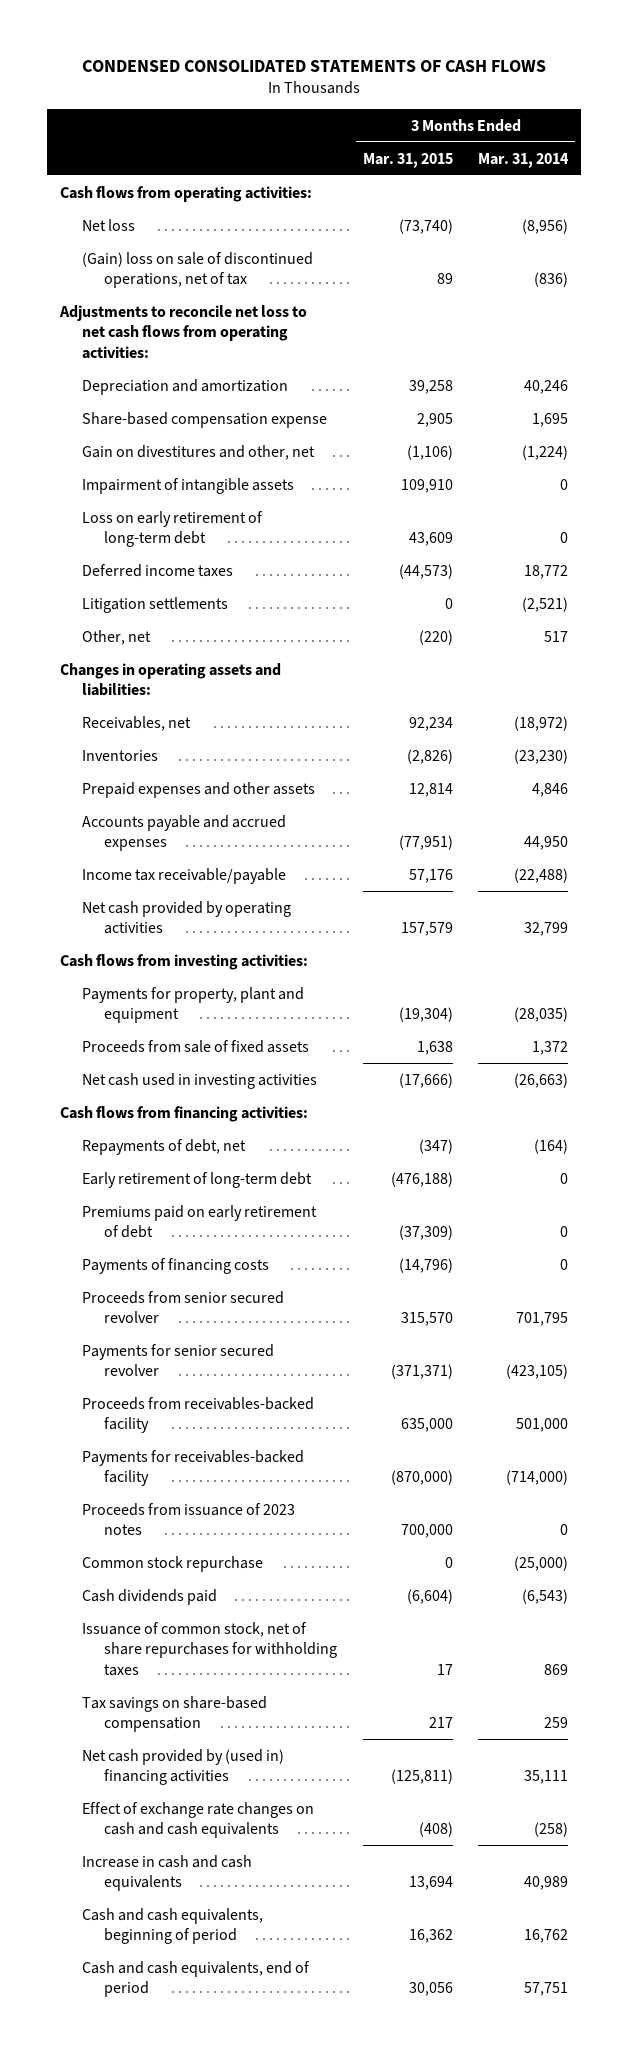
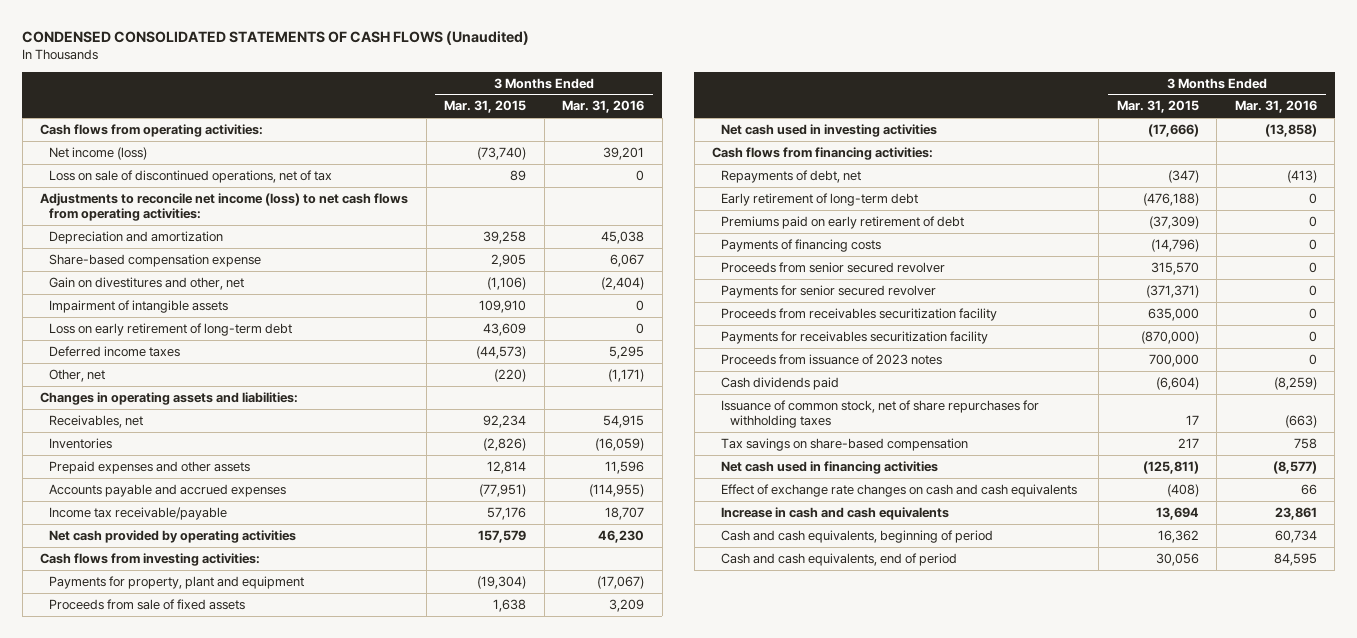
[82,59,547,72] CONDENSED CONSOLIDATED STATEMENTS OF CASH FLOWS -> [22,30,530,45] CONDENSED CONSOLIDATED STATEMENTS OF CASH FLOWS (Unaudited)
[478,152,570,168] Mar. 31, 2014 -> none
none -> [562,100,645,114] Mar. 31, 2016
[82,218,136,231] Net loss -> [49,146,148,160] Net income (loss)
[82,251,314,289] (Gain) loss on sale of discontinued operations, net of tax -> [49,169,333,183] Loss on sale of discontinued operations, net of tax
[59,304,308,359] Adjustments to reconcile net loss to net cash flows from operating activities: -> [40,192,409,222] Adjustments to reconcile net income (loss) to net cash flows from operating activities:
[82,596,229,613] Litigation settlements -> none
[82,1396,315,1434] Proceeds from receivables-backed facility -> [721,307,998,321] Proceeds from receivables securitization facility
[82,1449,305,1487] Payments for receivables-backed facility -> [721,330,989,344] Payments for receivables securitization facility
[82,1555,264,1572] Common stock repurchase -> none
[82,1748,285,1786] Net cash provided by (used in) financing activities -> [721,460,939,474] Net cash used in financing activities

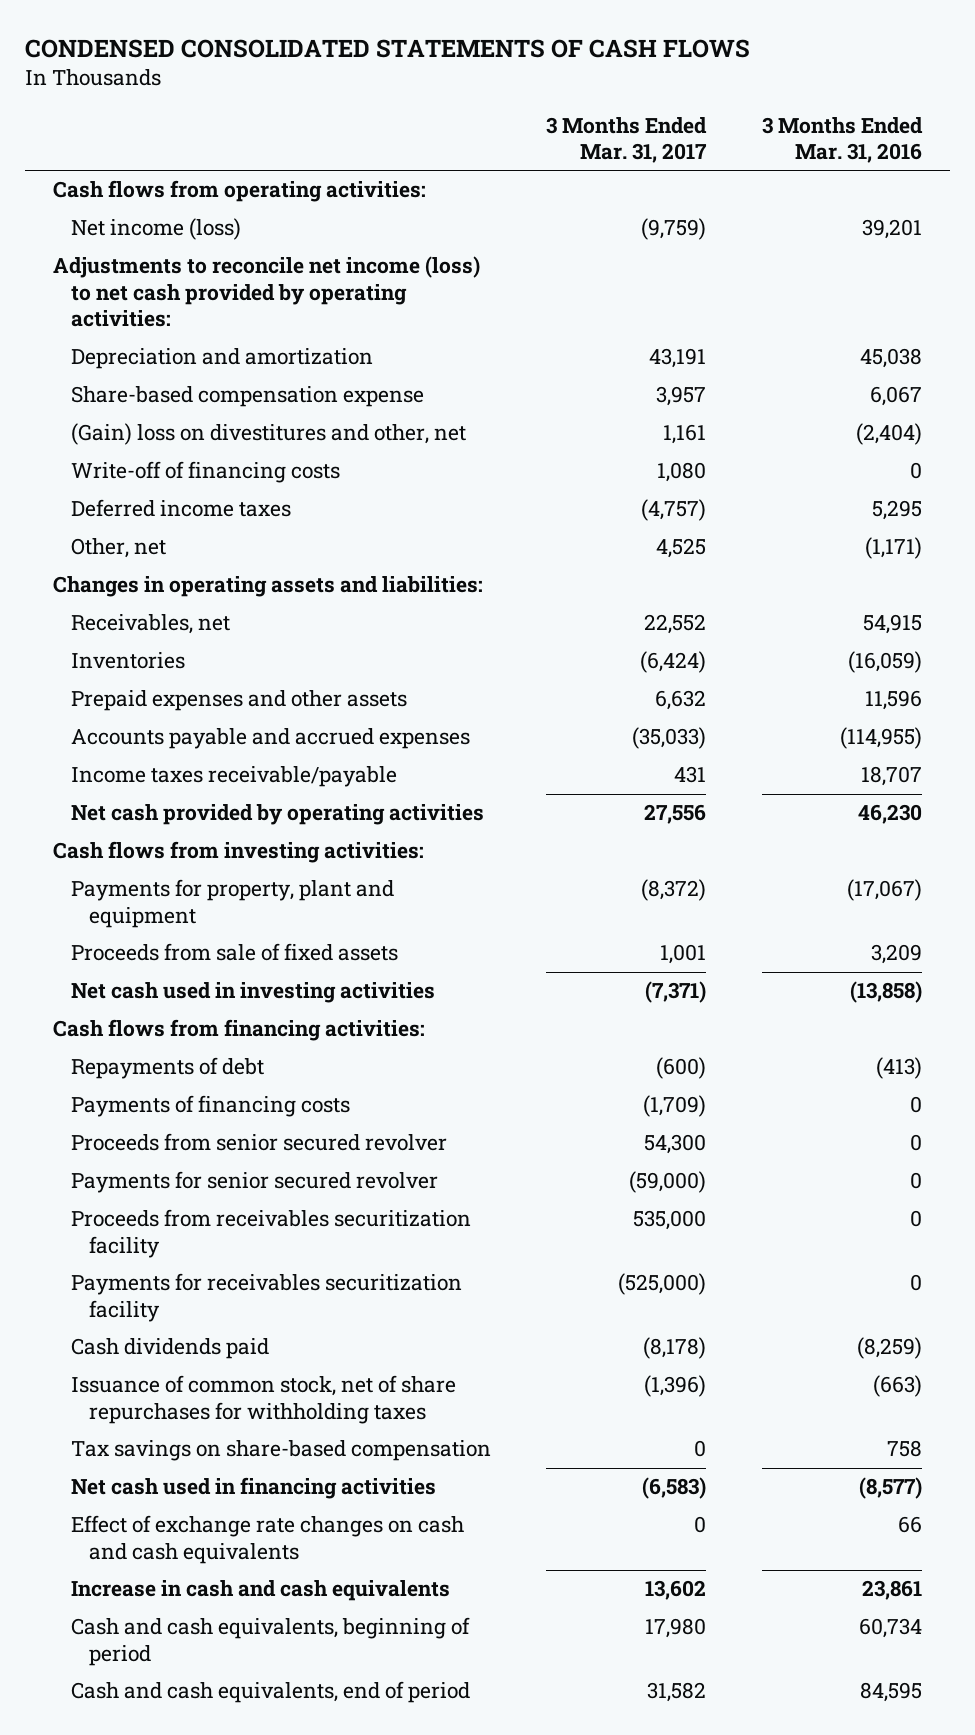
[22,30,530,45] CONDENSED CONSOLIDATED STATEMENTS OF CASH FLOWS (Unaudited) -> [25,39,751,59] CONDENSED CONSOLIDATED STATEMENTS OF CASH FLOWS
[444,100,527,114] Mar. 31, 2015 -> none
none -> [546,116,708,163] 3 Months Ended Mar. 31, 2017
[49,169,333,183] Loss on sale of discontinued operations, net of tax -> none
[40,192,409,222] Adjustments to reconcile net income (loss) to net cash flows from operating activities: -> [52,256,480,328] Adjustments to reconcile net income (loss) to net cash provided by operating activities:
[49,299,229,313] Impairment of intangible assets -> none
[49,322,293,336] Loss on early retirement of long-term debt -> none
[49,276,245,290] Gain on divestitures and other, net -> [70,423,466,446] (Gain) loss on divestitures and other, net
none -> [70,461,340,484] Write-off of financing costs
[49,506,228,520] Income tax receivable/payable -> [70,766,397,788] Income taxes receivable/payable
[721,192,919,206] Early retirement of long-term debt -> none
[721,215,965,229] Premiums paid on early retirement of debt -> none
[721,169,862,183] Repayments of debt, net -> [70,1057,264,1080] Repayments of debt
[721,353,943,365] Proceeds from issuance of 2023 notes -> none

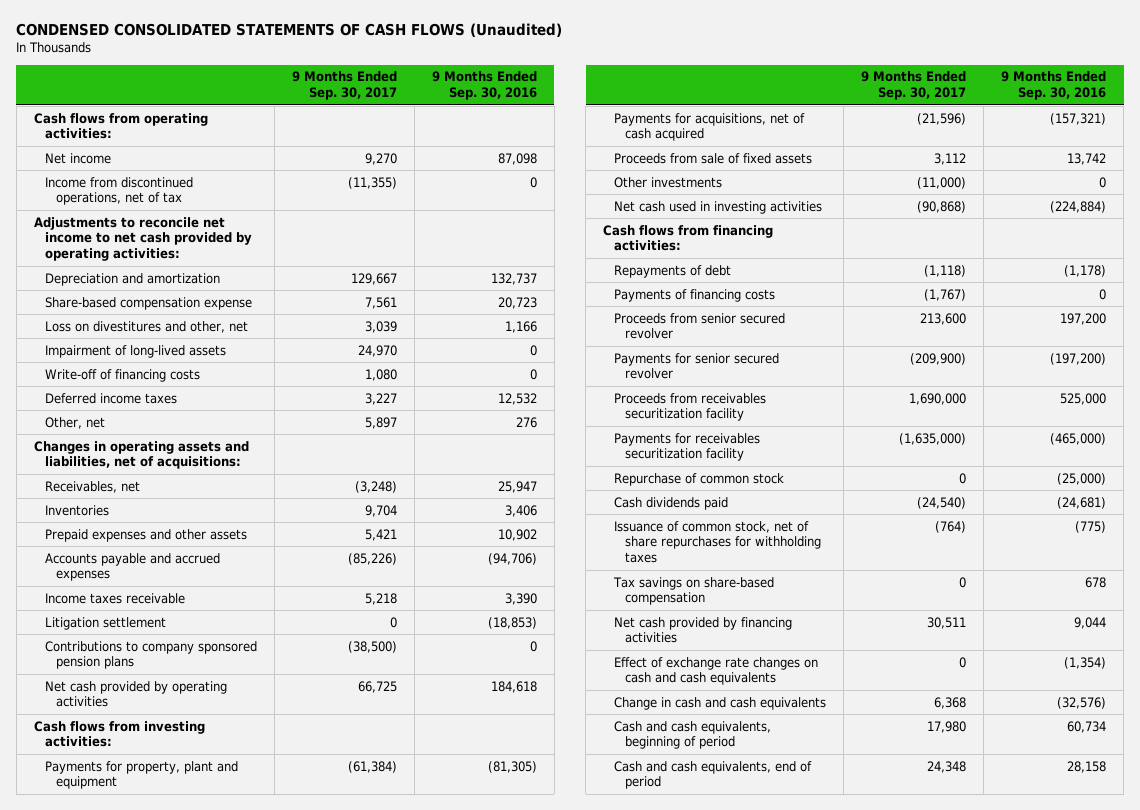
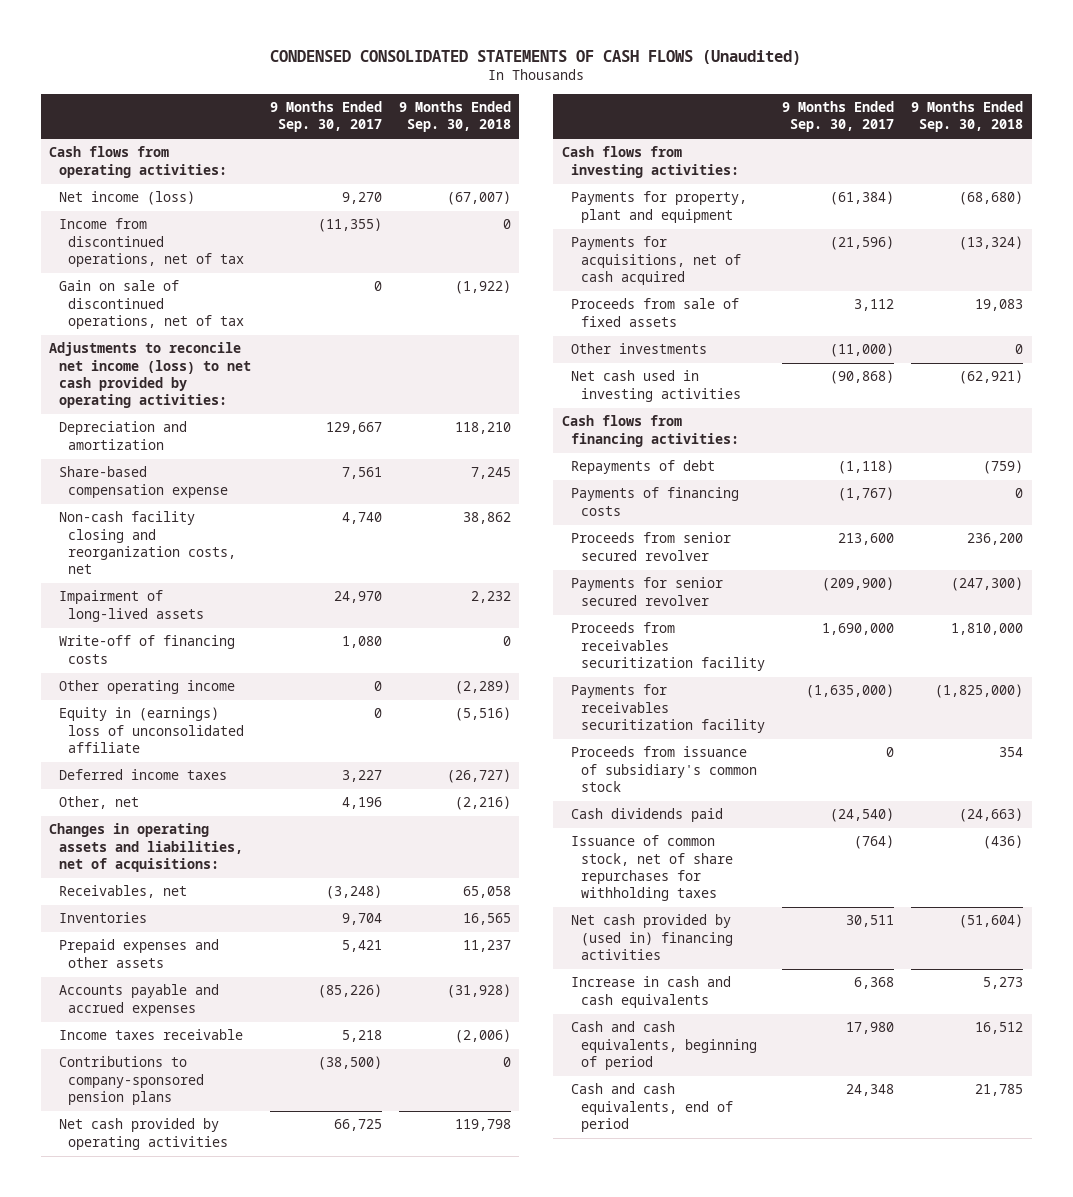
[431,71,537,101] 9 Months Ended Sep. 30, 2016 -> none
none -> [398,101,511,133] 9 Months Ended Sep. 30, 2018
[44,152,111,164] Net income -> [58,191,195,206] Net income (loss)
none -> [58,280,245,330] Gain on sale of discontinued operations, net of tax
[33,216,252,262] Adjustments to reconcile net income to net cash provided by operating activities: -> [49,342,251,409] Adjustments to reconcile net income (loss) to net cash provided by operating activities:
[44,320,248,333] Loss on divestitures and other, net -> none
none -> [58,511,237,575] Non-cash facility closing and reorganization costs, net
none -> [58,680,235,695] Other operating income
none -> [58,707,245,754] Equity in (earnings) loss of unconsolidated affiliate
[364,416,397,429] 5,897 -> [341,797,382,810] 4,196
[44,616,166,630] Litigation settlement -> none
[44,640,257,670] Contributions to company sponsored pension plans -> [58,1056,205,1106] Contributions to company-sponsored pension plans
[614,472,785,486] Repurchase of common stock -> none
none -> [571,746,757,793] Proceeds from issuance of subsidiary's common stock
[613,576,775,606] Tax savings on share-based compensation -> none
[614,656,819,686] Effect of exchange rate changes on cash and cash equivalents -> none
[614,616,793,644] Net cash provided by financing activities -> [571,914,733,961] Net cash provided by (used in) financing activities
[614,696,827,710] Change in cash and cash equivalents -> [571,976,732,1008] Increase in cash and cash equivalents

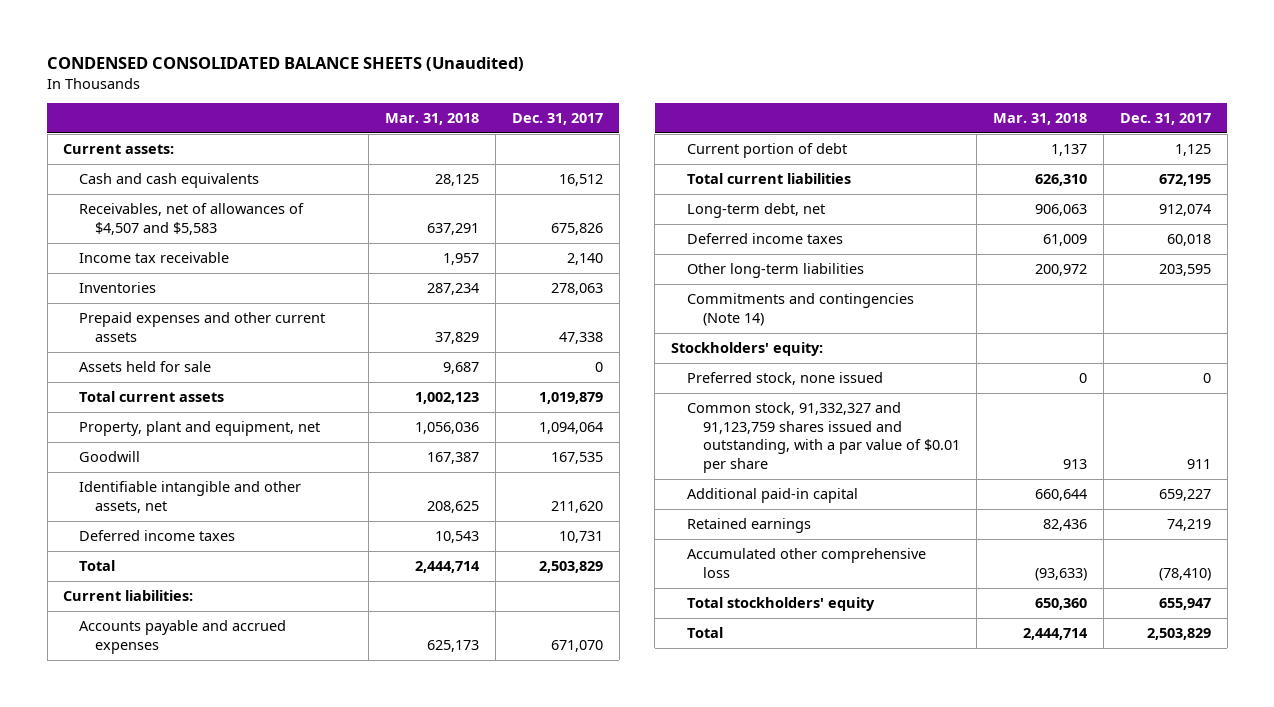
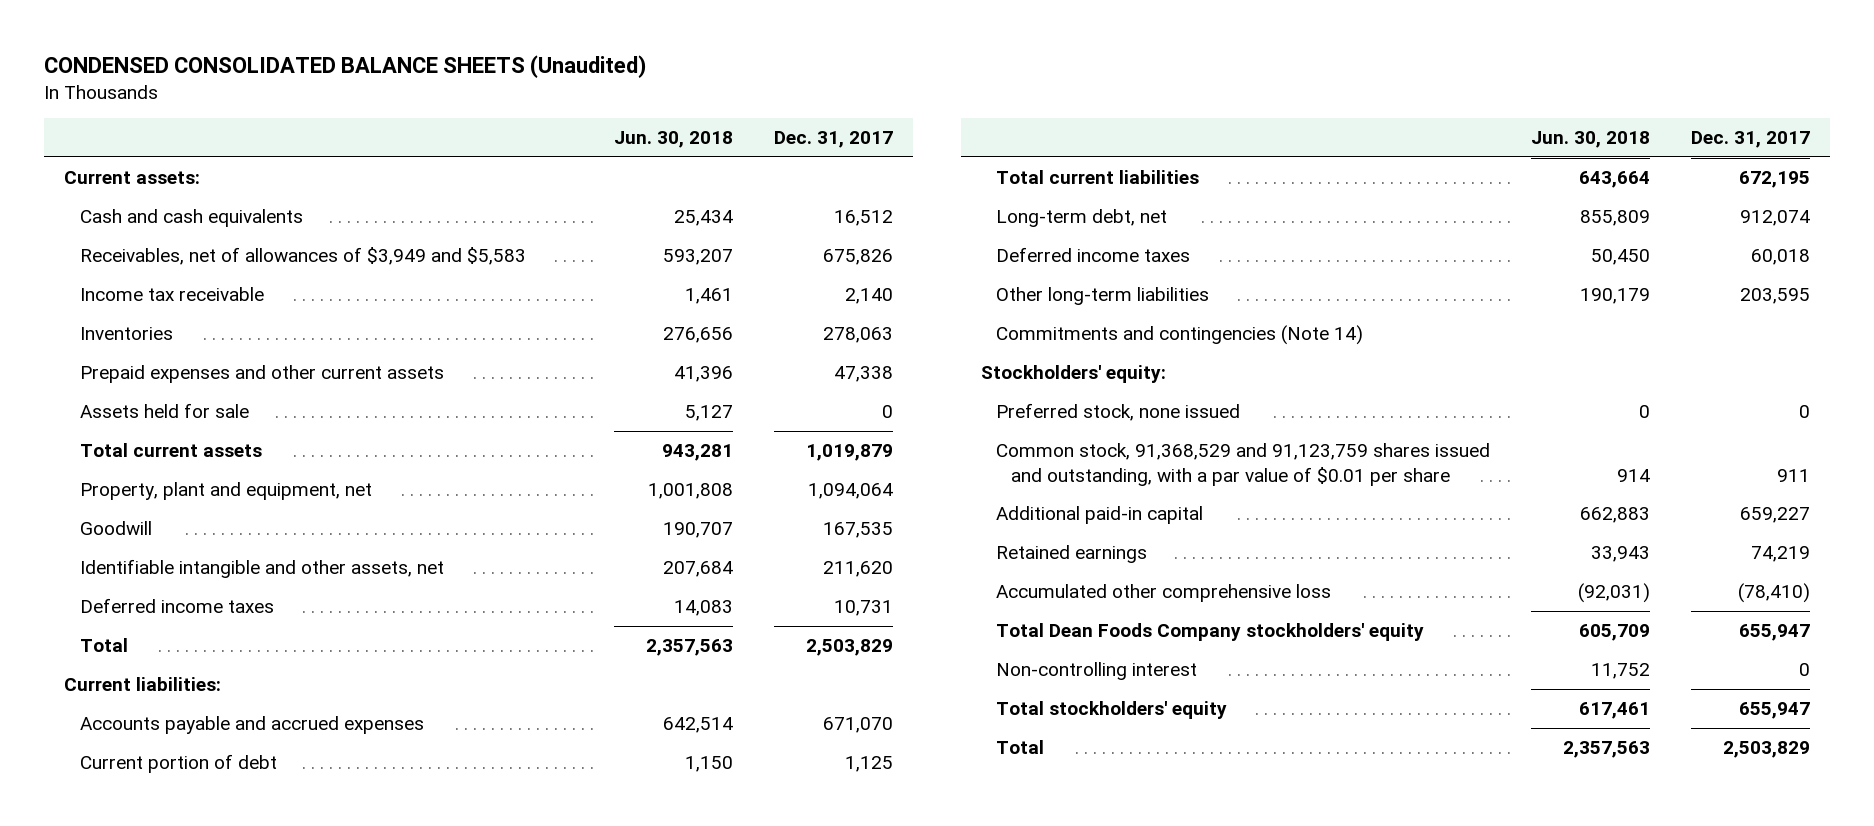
[384,113,479,126] Mar. 31, 2018 -> none
none -> [614,131,734,149] Jun. 30, 2018
[79,203,305,235] Receivables, net of allowances of $4,507 and $5,583 -> [79,247,526,266] Receivables, net of allowances of $3,949 and $5,583
[687,402,960,474] Common stock, 91,332,327 and 91,123,759 shares issued and outstanding, with a par value of $0.01 per share -> [996,443,1491,486] Common stock, 91,368,529 and 91,123,759 shares issued and outstanding, with a par value of $0.01 per share
none -> [996,623,1425,642] Total Dean Foods Company stockholders' equity
none -> [996,662,1198,681] Non-controlling interest

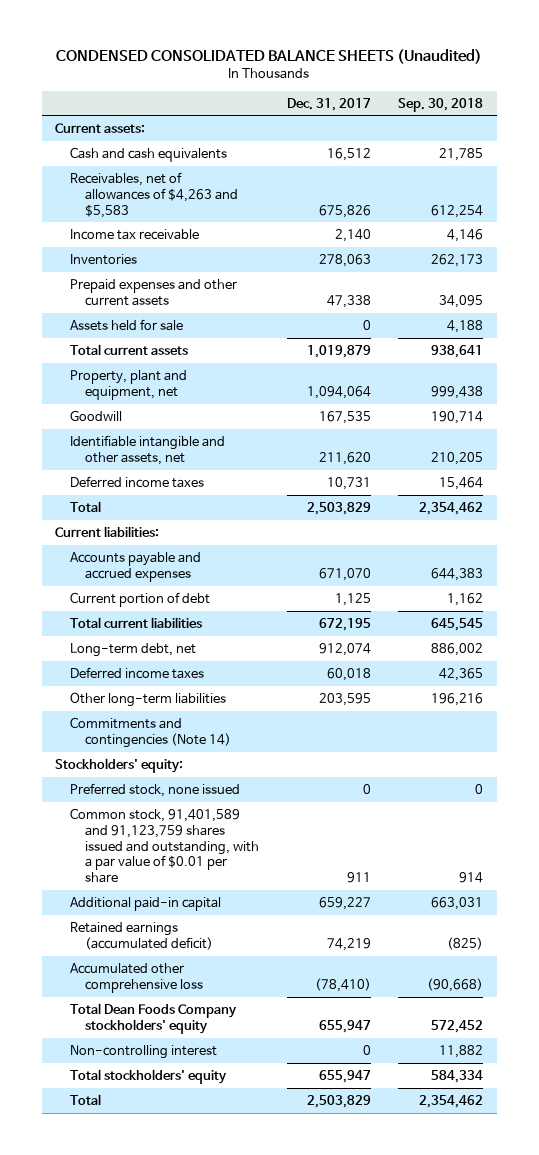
[614,131,734,149] Jun. 30, 2018 -> none
none -> [398,97,484,112] Sep. 30, 2018
[79,247,526,266] Receivables, net of allowances of $3,949 and $5,583 -> [70,171,238,218] Receivables, net of allowances of $4,263 and $5,583
[996,443,1491,486] Common stock, 91,368,529 and 91,123,759 shares issued and outstanding, with a par value of $0.01 per share -> [70,807,259,884] Common stock, 91,401,589 and 91,123,759 shares issued and outstanding, with a par value of $0.01 per share
[996,545,1148,564] Retained earnings -> [70,921,213,950] Retained earnings (accumulated deficit)

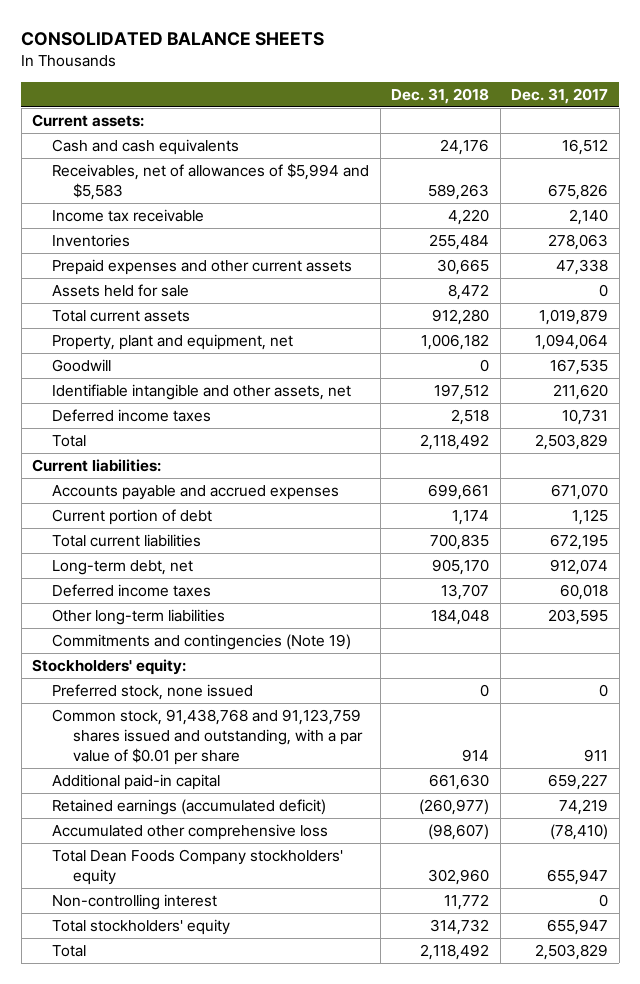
[56,49,483,65] CONDENSED CONSOLIDATED BALANCE SHEETS (Unaudited) -> [21,32,325,47] CONSOLIDATED BALANCE SHEETS
[398,97,484,112] Sep. 30, 2018 -> none
none -> [391,87,490,104] Dec. 31, 2018
[70,171,238,218] Receivables, net of allowances of $4,263 and $5,583 -> [52,163,370,200] Receivables, net of allowances of $5,994 and $5,583
[70,716,231,748] Commitments and contingencies (Note 14) -> [52,634,352,651] Commitments and contingencies (Note 19)
[70,807,259,884] Common stock, 91,401,589 and 91,123,759 shares issued and outstanding, with a par value of $0.01 per share -> [52,709,363,765] Common stock, 91,438,768 and 91,123,759 shares issued and outstanding, with a par value of $0.01 per share

